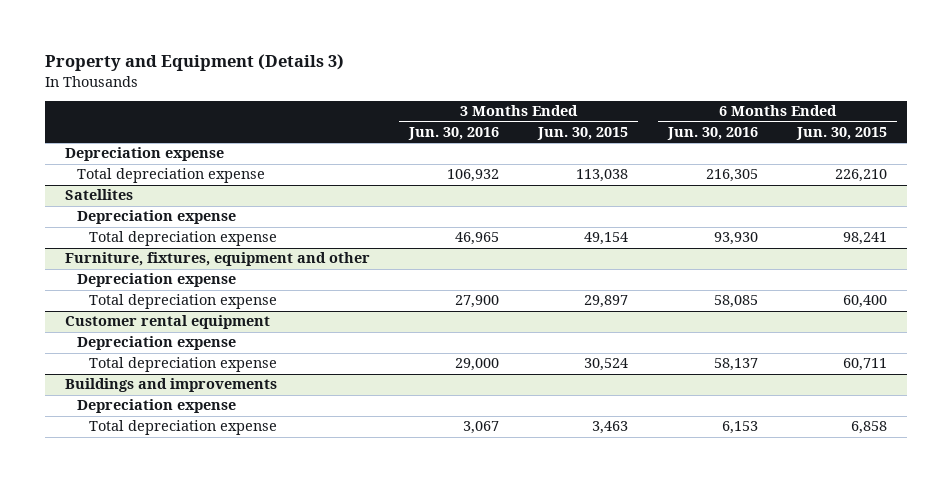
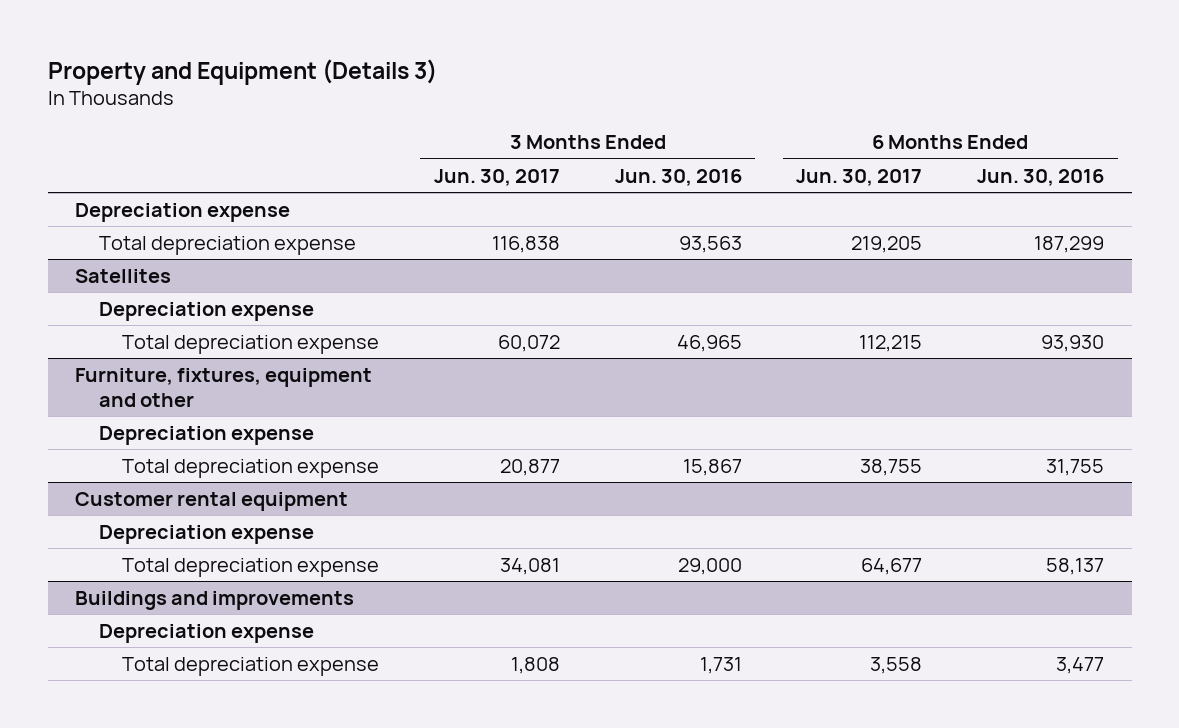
[537,126,629,140] Jun. 30, 2015 -> none
[796,126,888,140] Jun. 30, 2015 -> none
none -> [433,168,560,186] Jun. 30, 2017
none -> [796,168,923,186] Jun. 30, 2017
[447,169,500,183] 106,932 -> [678,235,742,253] 93,563
[705,169,758,183] 216,305 -> [1034,235,1105,253] 187,299
[455,295,500,309] 27,900 -> [682,458,742,476] 15,867
[713,295,758,309] 58,085 -> [1046,458,1105,476] 31,755
[463,421,500,435] 3,067 -> [699,656,742,674] 1,731
[721,421,758,435] 6,153 -> [1056,656,1105,674] 3,477

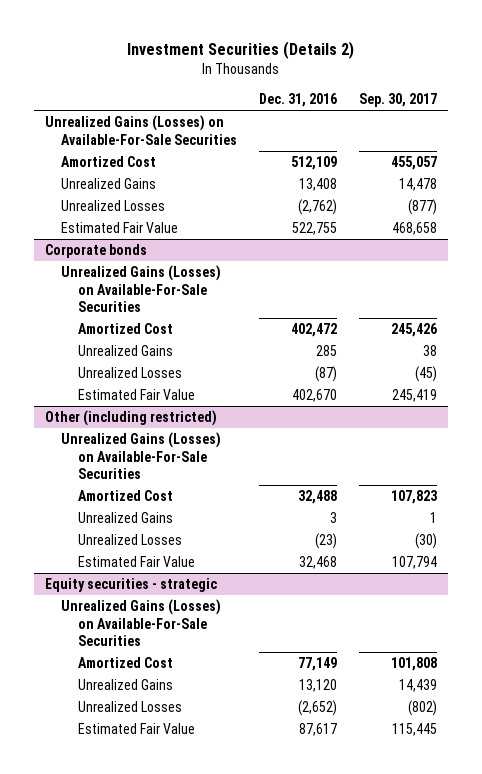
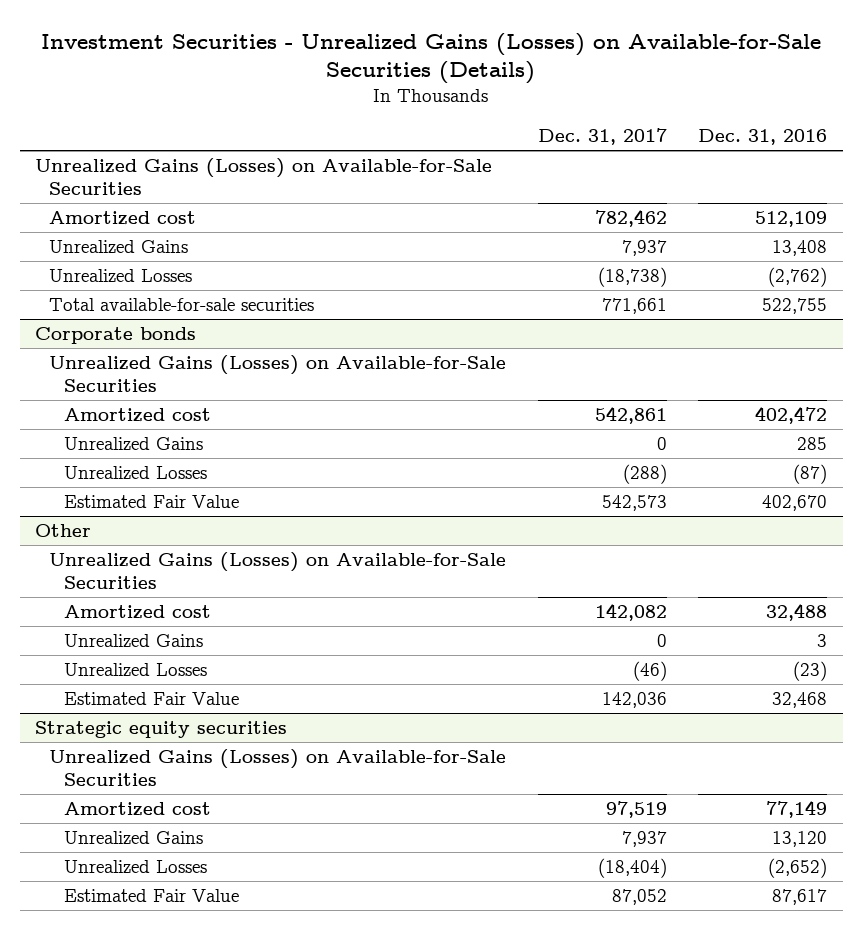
[126,41,354,60] Investment Securities (Details 2) -> [41,32,822,85] Investment Securities - Unrealized Gains (Losses) on Available-for-Sale Securities (Details)
[359,93,438,108] Sep. 30, 2017 -> none
none -> [537,127,667,145] Dec. 31, 2017
[44,115,238,145] Unrealized Gains (Losses) on Available-For-Sale Securities -> [35,158,493,196] Unrealized Gains (Losses) on Available-for-Sale Securities
[61,156,157,168] Amortized Cost -> [49,211,197,227] Amortized cost
[61,222,179,234] Estimated Fair Value -> [49,298,315,312] Total available-for-sale securities
[61,265,222,313] Unrealized Gains (Losses) on Available-For-Sale Securities -> [49,355,507,393] Unrealized Gains (Losses) on Available-for-Sale Securities
[77,323,173,335] Amortized Cost -> [63,408,211,424] Amortized cost
[44,410,217,427] Other (including restricted) -> [35,524,92,538] Other
[61,432,222,480] Unrealized Gains (Losses) on Available-For-Sale Securities -> [49,552,507,590] Unrealized Gains (Losses) on Available-for-Sale Securities
[77,490,173,502] Amortized Cost -> [63,605,211,621] Amortized cost
[44,578,217,593] Equity securities - strategic -> [35,721,288,739] Strategic equity securities
[61,599,222,647] Unrealized Gains (Losses) on Available-For-Sale Securities -> [49,749,507,787] Unrealized Gains (Losses) on Available-for-Sale Securities
[77,657,173,669] Amortized Cost -> [63,802,211,818] Amortized cost

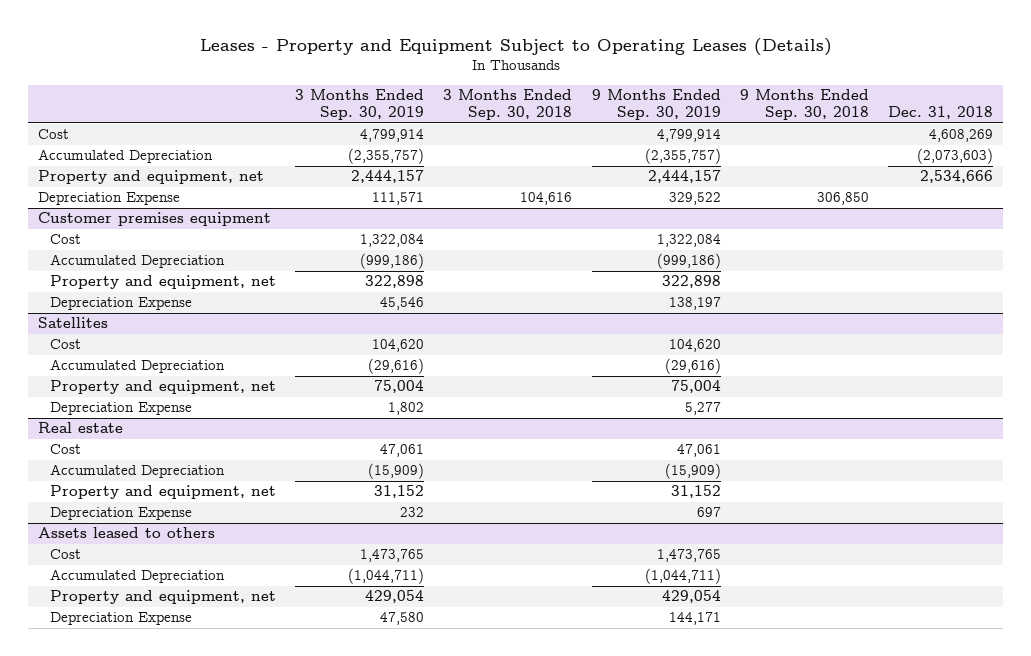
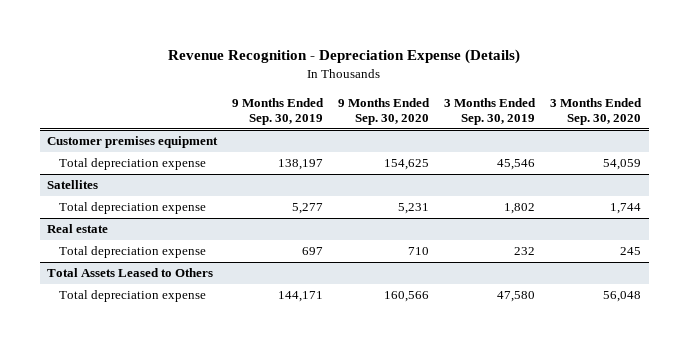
[199,37,832,56] Leases - Property and Equipment Subject to Operating Leases (Details) -> [168,49,521,65] Revenue Recognition - Depreciation Expense (Details)
[443,89,573,121] 3 Months Ended Sep. 30, 2018 -> none
[739,89,869,121] 9 Months Ended Sep. 30, 2018 -> none
[888,106,994,120] Dec. 31, 2018 -> none
none -> [338,97,431,126] 9 Months Ended Sep. 30, 2020
none -> [550,97,643,126] 3 Months Ended Sep. 30, 2020
[38,129,70,140] Cost -> none
[38,149,214,164] Accumulated Depreciation -> none
[38,170,265,185] Property and equipment, net -> none
[38,192,181,206] Depreciation Expense -> none
[49,234,81,245] Cost -> none
[49,254,225,269] Accumulated Depreciation -> none
[49,275,276,290] Property and equipment, net -> none
[49,297,192,311] Depreciation Expense -> [58,158,206,171] Total depreciation expense
[49,339,81,350] Cost -> none
[49,359,225,374] Accumulated Depreciation -> none
[49,380,276,395] Property and equipment, net -> none
[49,402,192,416] Depreciation Expense -> [58,202,206,215] Total depreciation expense
[49,444,81,455] Cost -> none
[49,464,225,479] Accumulated Depreciation -> none
[49,485,276,500] Property and equipment, net -> none
[49,549,81,560] Cost -> none
[49,569,225,584] Accumulated Depreciation -> none
[49,590,276,605] Property and equipment, net -> none
[49,507,192,521] Depreciation Expense -> [58,246,206,259] Total depreciation expense
[38,527,216,539] Assets leased to others -> [47,268,214,278] Total Assets Leased to Others
[49,612,192,626] Depreciation Expense -> [58,290,206,303] Total depreciation expense

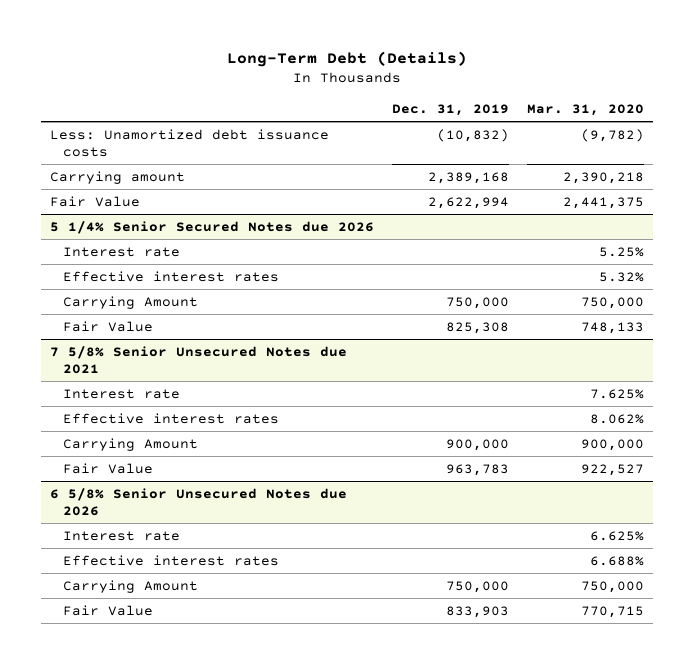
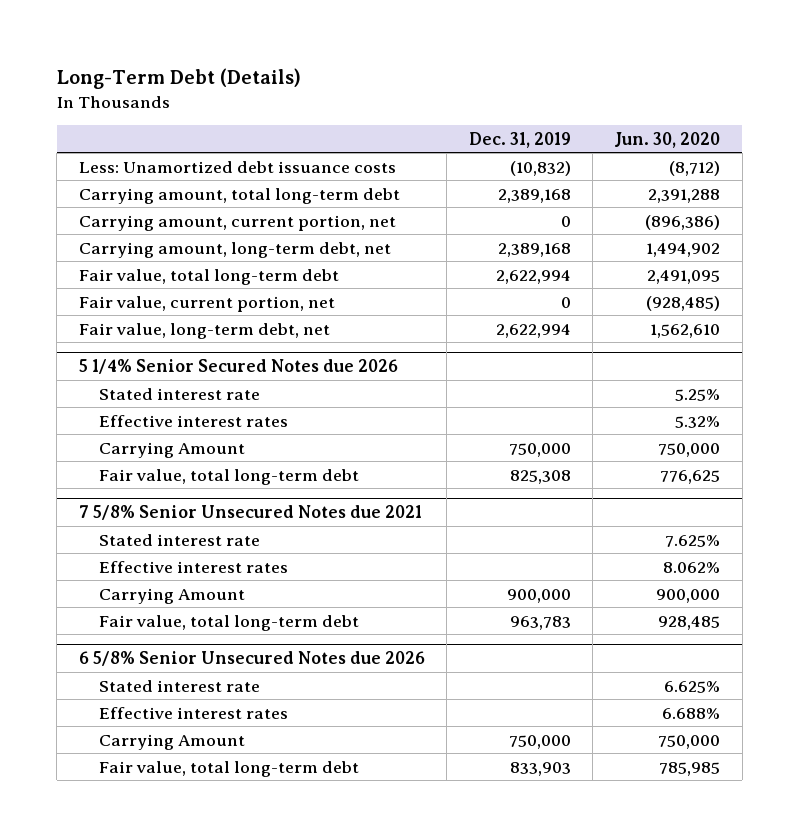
[527,104,645,117] Mar. 31, 2020 -> none
none -> [614,131,721,148] Jun. 30, 2020
[49,170,185,184] Carrying amount -> [78,187,400,204] Carrying amount, total long-term debt
none -> [78,214,396,231] Carrying amount, current portion, net
none -> [78,241,391,258] Carrying amount, long-term debt, net
[49,195,140,207] Fair Value -> [78,268,339,285] Fair value, total long-term debt
none -> [78,295,335,312] Fair value, current portion, net
none -> [78,322,330,339] Fair value, long-term debt, net
[63,246,181,257] Interest rate -> [98,387,260,400] Stated interest rate
[63,320,154,332] Fair Value -> [98,468,359,485] Fair value, total long-term debt
[63,388,181,399] Interest rate -> [98,533,260,546] Stated interest rate
[63,462,154,474] Fair Value -> [98,614,359,631] Fair value, total long-term debt
[63,530,181,541] Interest rate -> [98,679,260,692] Stated interest rate
[63,604,154,616] Fair Value -> [98,760,359,777] Fair value, total long-term debt

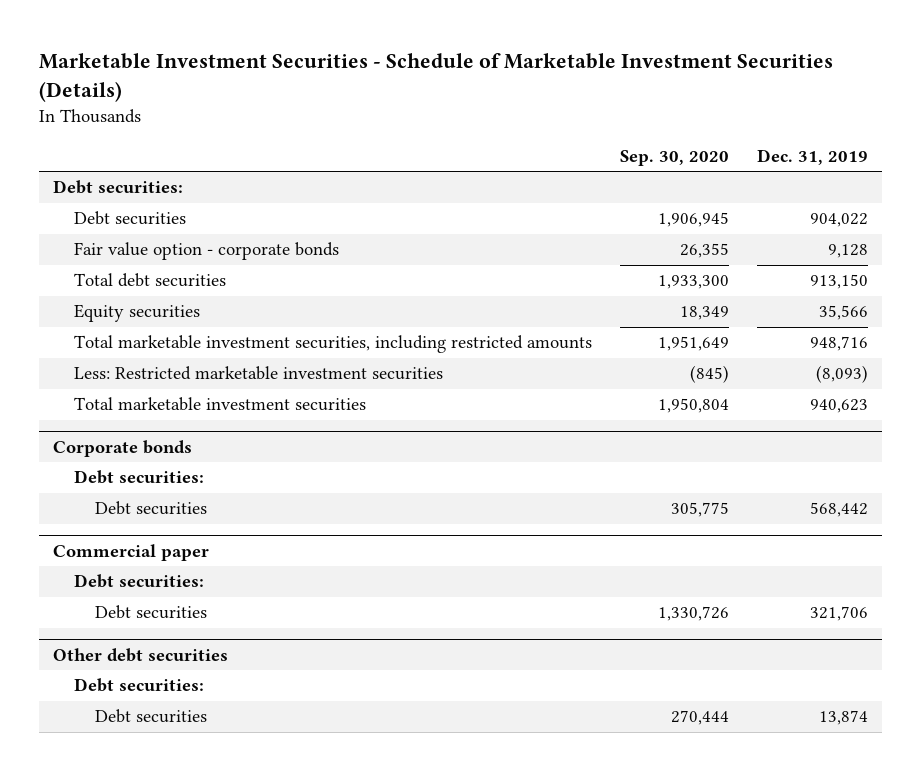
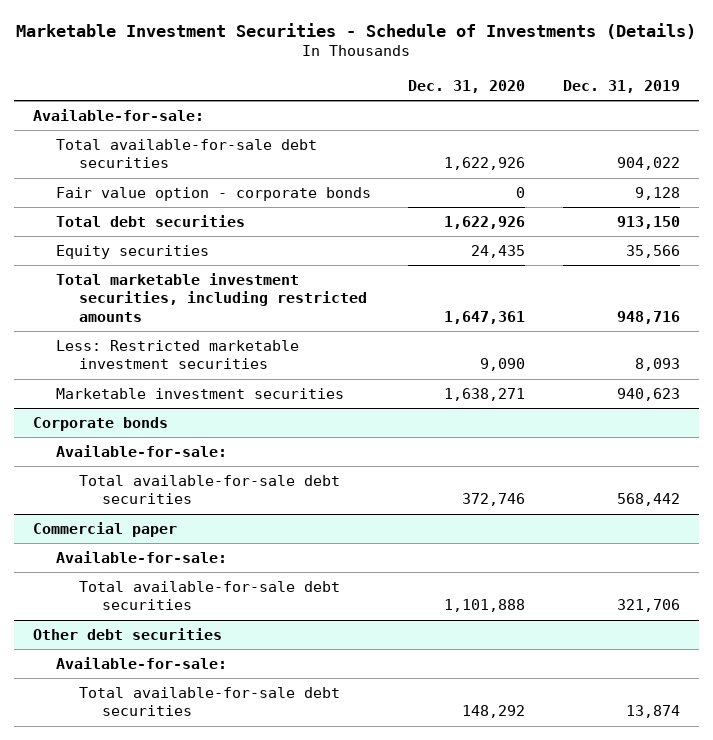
[39,53,834,103] Marketable Investment Securities - Schedule of Marketable Investment Securities (Details) -> [16,22,697,39] Marketable Investment Securities - Schedule of Investments (Details)
[620,150,730,167] Sep. 30, 2020 -> none
none -> [408,80,526,94] Dec. 31, 2020
[53,180,184,195] Debt securities: -> none
none -> [32,109,204,122] Available-for-sale:
[74,211,187,226] Debt securities -> [55,139,317,169] Total available-for-sale debt securities
[816,365,869,384] (8,093) -> [634,358,680,372] 8,093
[74,397,367,412] Total marketable investment securities -> [55,388,344,400] Marketable investment securities
[74,470,205,485] Debt securities: -> none
none -> [55,445,227,458] Available-for-sale:
[95,501,208,516] Debt securities -> [78,475,340,505] Total available-for-sale debt securities
[74,574,205,589] Debt securities: -> none
none -> [55,551,227,564] Available-for-sale:
[95,605,208,620] Debt securities -> [78,581,340,611] Total available-for-sale debt securities
[74,678,205,693] Debt securities: -> none
none -> [55,657,227,670] Available-for-sale:
[95,709,208,724] Debt securities -> [78,687,340,717] Total available-for-sale debt securities

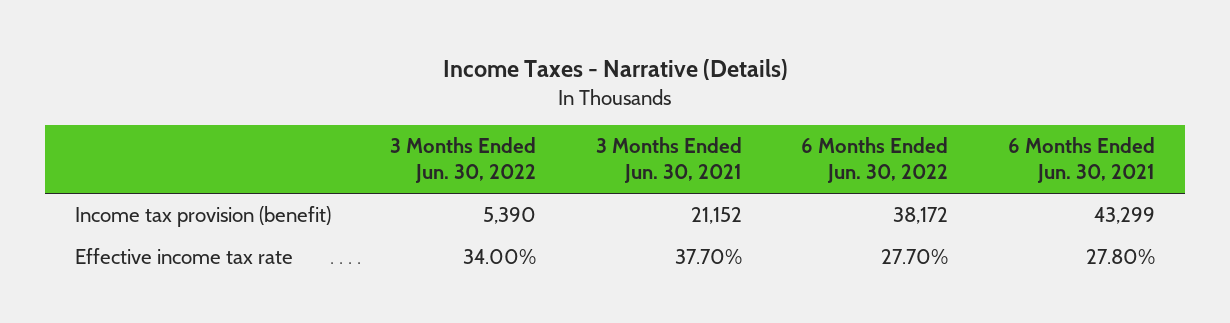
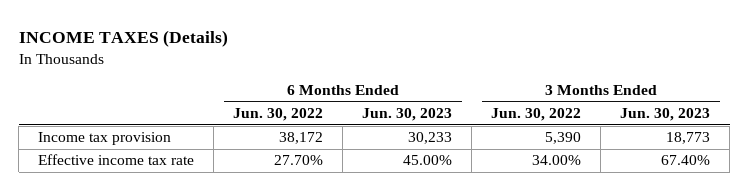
[442,58,788,80] Income Taxes - Narrative (Details) -> [18,29,228,47] INCOME TAXES (Details)
[595,137,742,184] 3 Months Ended Jun. 30, 2021 -> none
[1007,137,1155,184] 6 Months Ended Jun. 30, 2021 -> none
none -> [362,108,453,122] Jun. 30, 2023
none -> [620,108,711,122] Jun. 30, 2023
[74,206,331,228] Income tax provision (benefit) -> [38,132,172,146] Income tax provision

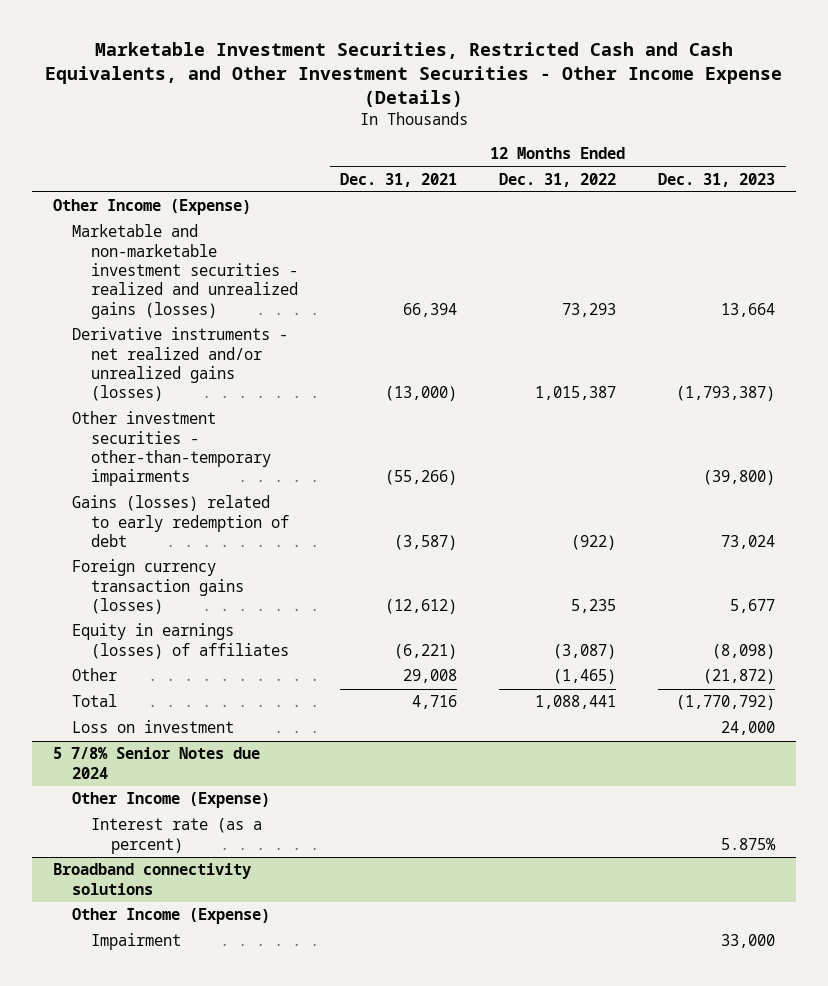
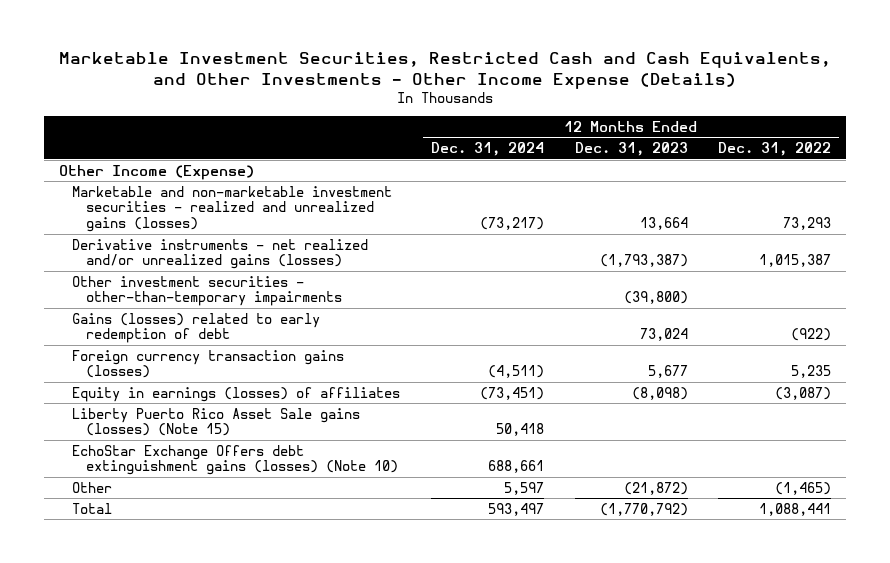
[45,42,783,108] Marketable Investment Securities, Restricted Cash and Cash Equivalents, and Other Investment Securities - Other Income Expense (Details) -> [58,52,831,89] Marketable Investment Securities, Restricted Cash and Cash Equivalents, and Other Investments - Other Income Expense (Details)
[340,172,458,187] Dec. 31, 2021 -> none
none -> [430,142,544,157] Dec. 31, 2024
none -> [72,407,361,437] Liberty Puerto Rico Asset Sale gains (losses) (Note 15)
none -> [72,444,399,476] EchoStar Exchange Offers debt extinguishment gains (losses) (Note 10)
[72,720,235,734] Loss on investment -> none
[52,747,260,779] 5 7/8% Senior Notes due 2024 -> none
[72,792,271,809] Other Income (Expense) -> none
[91,818,263,854] Interest rate (as a percent) -> none
[52,863,251,895] Broadband connectivity solutions -> none
[72,908,271,925] Other Income (Expense) -> none
[91,933,182,951] Impairment -> none

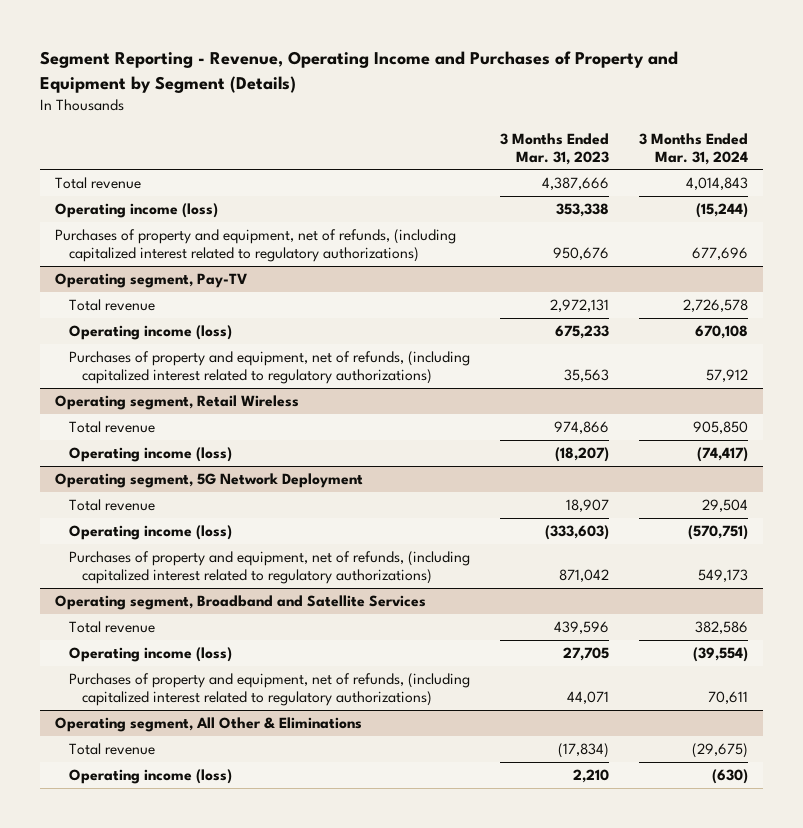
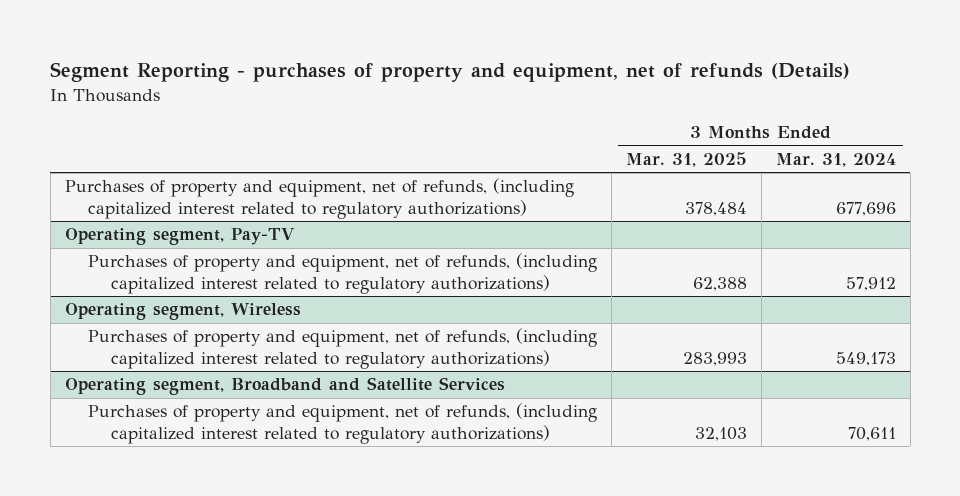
[40,51,679,93] Segment Reporting - Revenue, Operating Income and Purchases of Property and Equipment by Segment (Details) -> [50,62,851,83] Segment Reporting - purchases of property and equipment, net of refunds (Details)
[500,132,610,165] 3 Months Ended Mar. 31, 2023 -> none
none -> [625,151,747,167] Mar. 31, 2025
[55,177,142,190] Total revenue -> none
[55,203,219,219] Operating income (loss) -> none
[68,299,155,312] Total revenue -> none
[68,325,232,341] Operating income (loss) -> none
[68,421,155,434] Total revenue -> none
[68,447,232,463] Operating income (loss) -> none
[55,473,364,489] Operating segment, 5G Network Deployment -> none
[68,499,155,512] Total revenue -> none
[68,525,232,541] Operating income (loss) -> none
[55,395,300,411] Operating segment, Retail Wireless -> [64,303,301,321] Operating segment, Wireless
[68,621,155,634] Total revenue -> none
[68,647,232,663] Operating income (loss) -> none
[55,717,363,733] Operating segment, All Other & Eliminations -> none
[68,743,155,756] Total revenue -> none
[68,769,232,785] Operating income (loss) -> none

